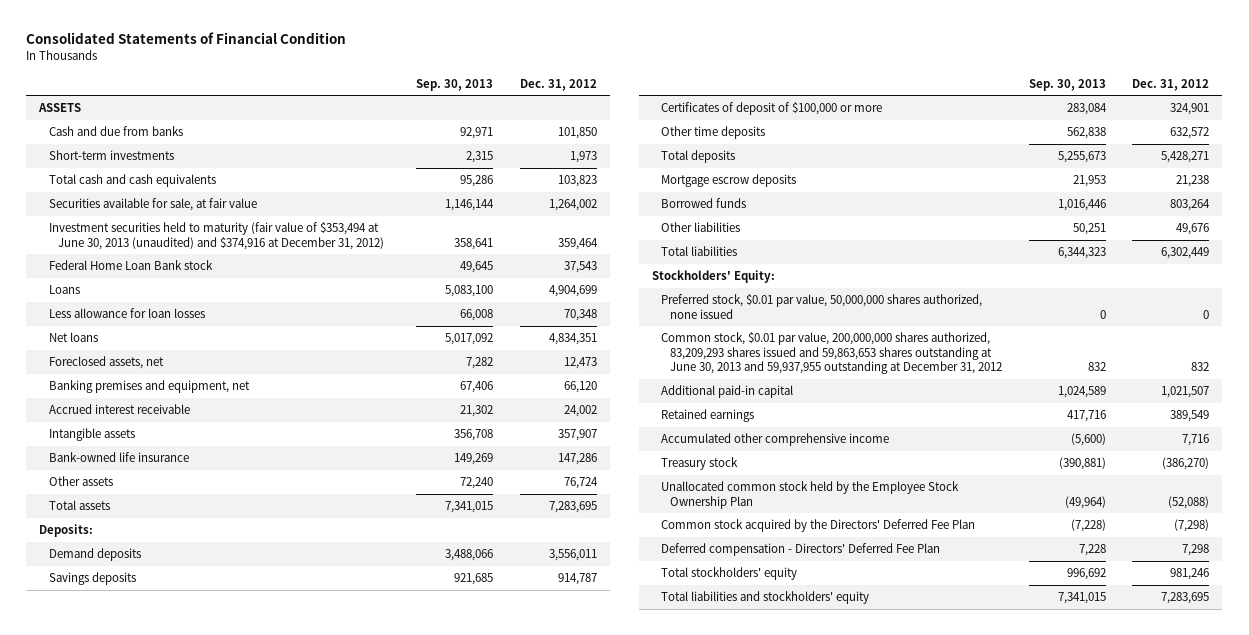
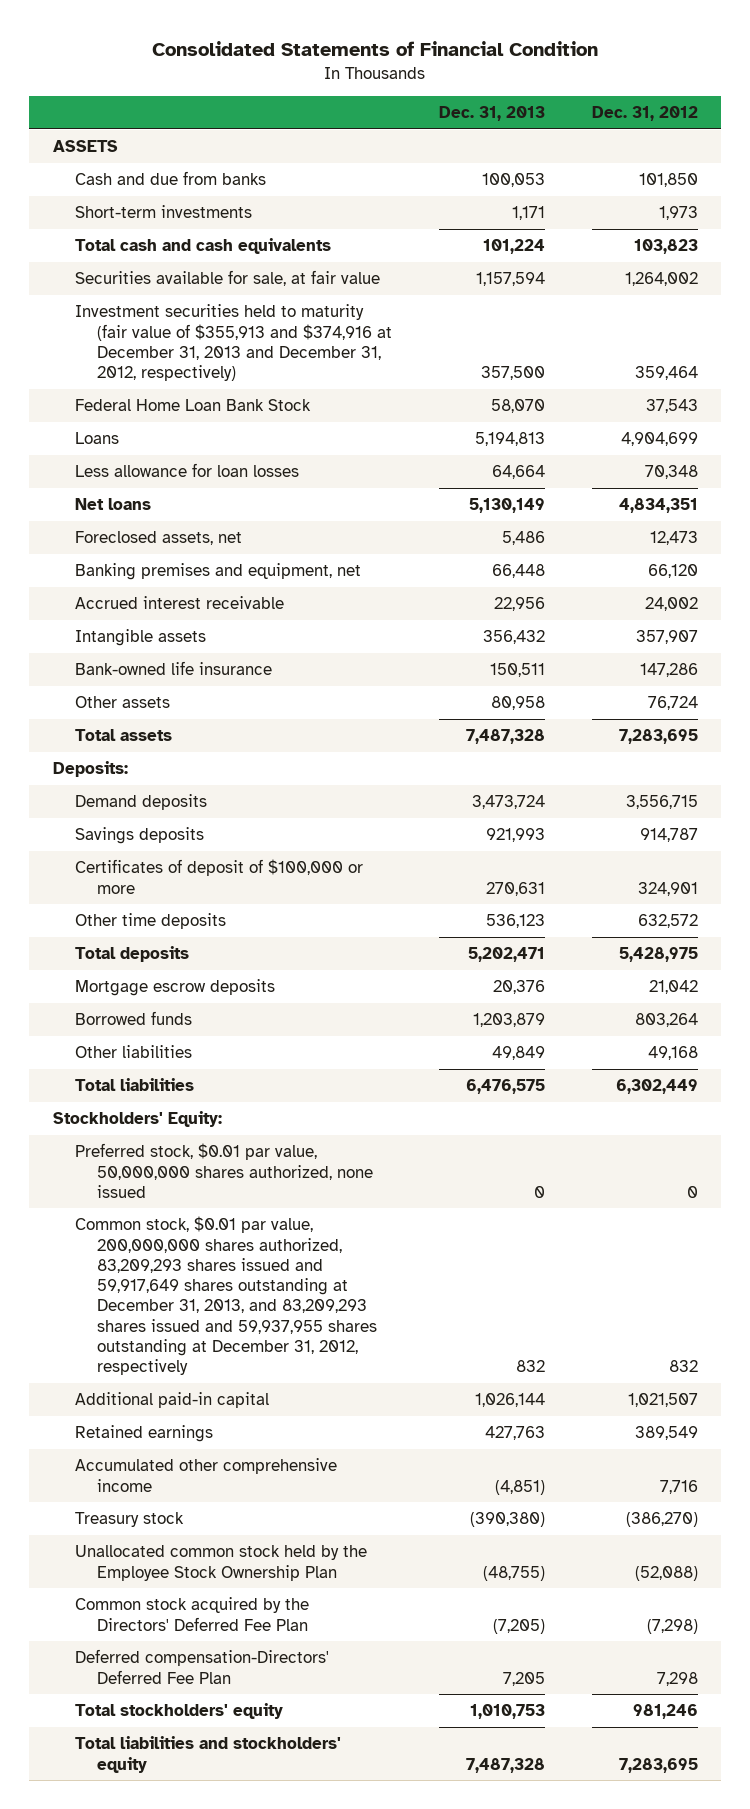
[416,78,494,91] Sep. 30, 2013 -> none
none -> [438,106,545,122] Dec. 31, 2013
[48,222,384,250] Investment securities held to maturity (fair value of $353,494 at June 30, 2013 (unaudited) and $374,916 at December 31, 2012) -> [74,304,393,382] Investment securities held to maturity (fair value of $355,913 and $374,916 at December 31, 2013 and December 31, 2012, respectively)
[48,260,213,271] Federal Home Loan Bank stock -> [74,399,311,412] Federal Home Loan Bank Stock
[548,549,597,562] 3,556,011 -> [625,795,698,810] 3,556,715
[1161,151,1210,164] 5,428,271 -> [618,947,698,963] 5,428,975
[1176,175,1210,188] 21,238 -> [648,980,698,995] 21,042
[1176,223,1210,236] 49,676 -> [647,1046,698,1061] 49,168
[661,332,1003,374] Common stock, $0.01 par value, 200,000,000 shares authorized, 83,209,293 shares issued and 59,863,653 shares outstanding at June 30, 2013 and 59,937,955 outstanding at December 31, 2012 -> [74,1216,378,1376] Common stock, $0.01 par value, 200,000,000 shares authorized, 83,209,293 shares issued and 59,917,649 shares outstanding at December 31, 2013, and 83,209,293 shares issued and 59,937,955 shares outstanding at December 31, 2012, respectively
[661,543,941,557] Deferred compensation - Directors' Deferred Fee Plan -> [74,1649,329,1684] Deferred compensation-Directors' Deferred Fee Plan

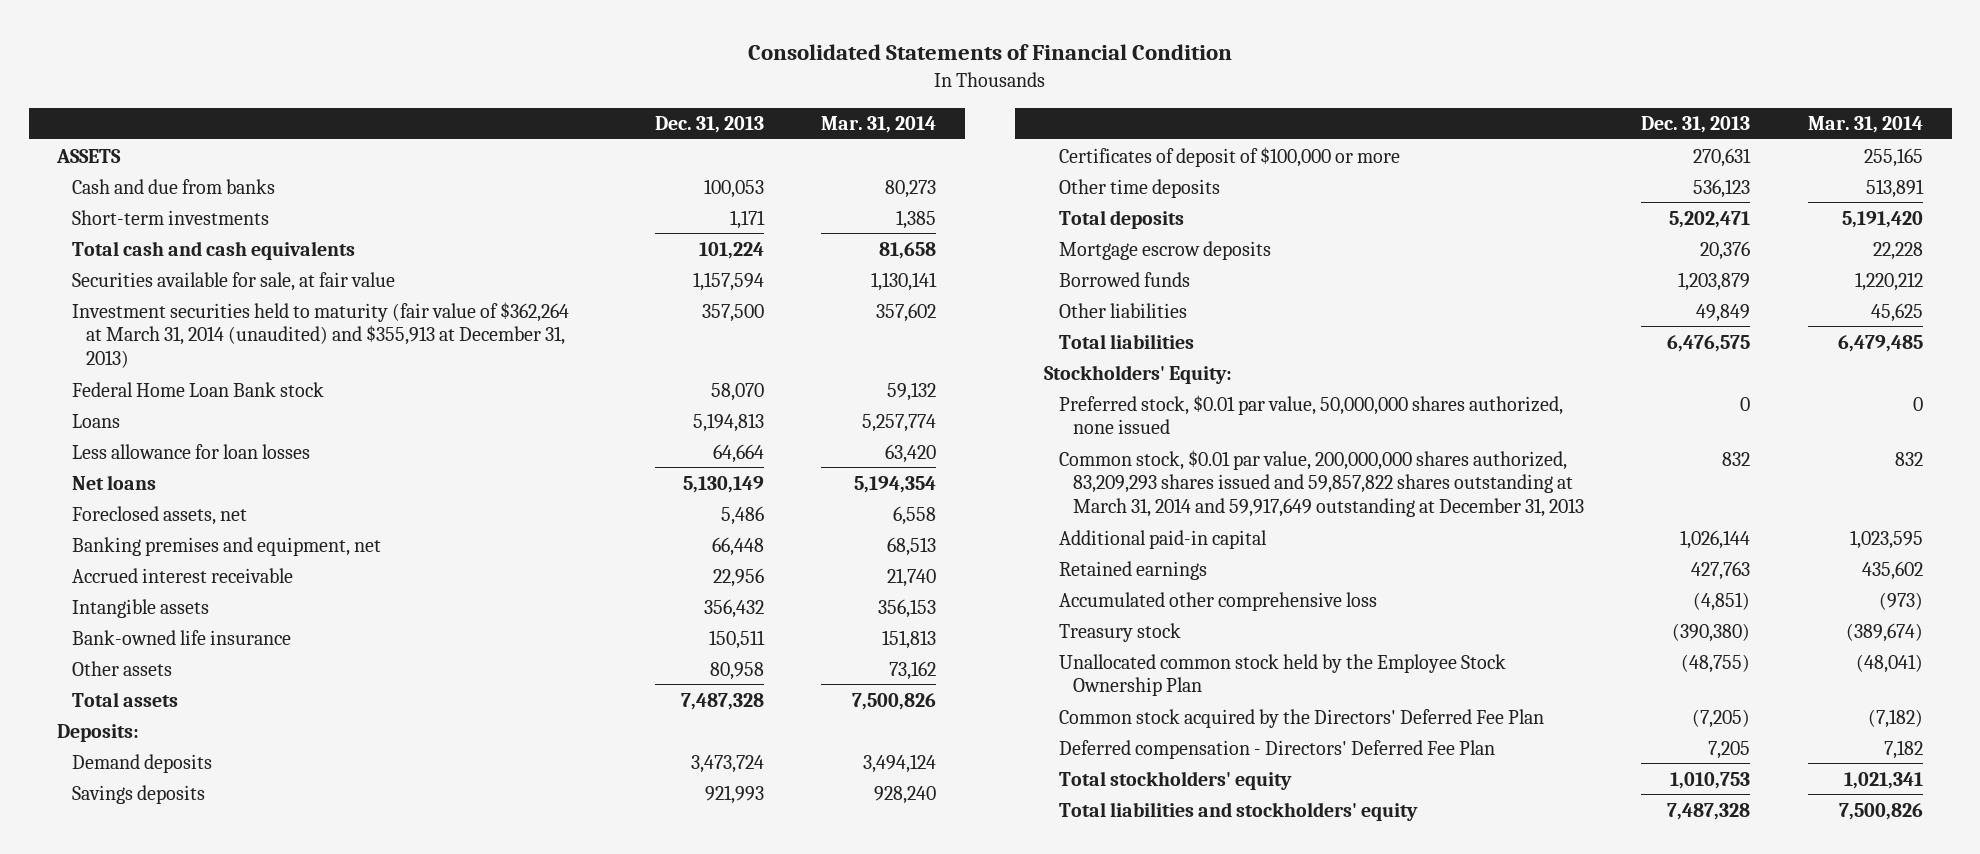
[591,106,698,122] Dec. 31, 2012 -> none
none -> [821,116,937,134] Mar. 31, 2014
[74,304,393,382] Investment securities held to maturity (fair value of $355,913 and $374,916 at December 31, 2013 and December 31, 2012, respectively) -> [71,301,569,368] Investment securities held to maturity (fair value of $362,264 at March 31, 2014 (unaudited) and $355,913 at December 31, 2013)
[74,399,311,412] Federal Home Loan Bank Stock -> [71,381,324,397] Federal Home Loan Bank stock
[74,1216,378,1376] Common stock, $0.01 par value, 200,000,000 shares authorized, 83,209,293 shares issued and 59,917,649 shares outstanding at December 31, 2013, and 83,209,293 shares issued and 59,937,955 shares outstanding at December 31, 2012, respectively -> [1058,449,1584,517] Common stock, $0.01 par value, 200,000,000 shares authorized, 83,209,293 shares issued and 59,857,822 shares outstanding at March 31, 2014 and 59,917,649 outstanding at December 31, 2013
[74,1458,337,1492] Accumulated other comprehensive income -> [1058,591,1377,611] Accumulated other comprehensive loss
[74,1649,329,1684] Deferred compensation-Directors' Deferred Fee Plan -> [1058,739,1495,759] Deferred compensation - Directors' Deferred Fee Plan

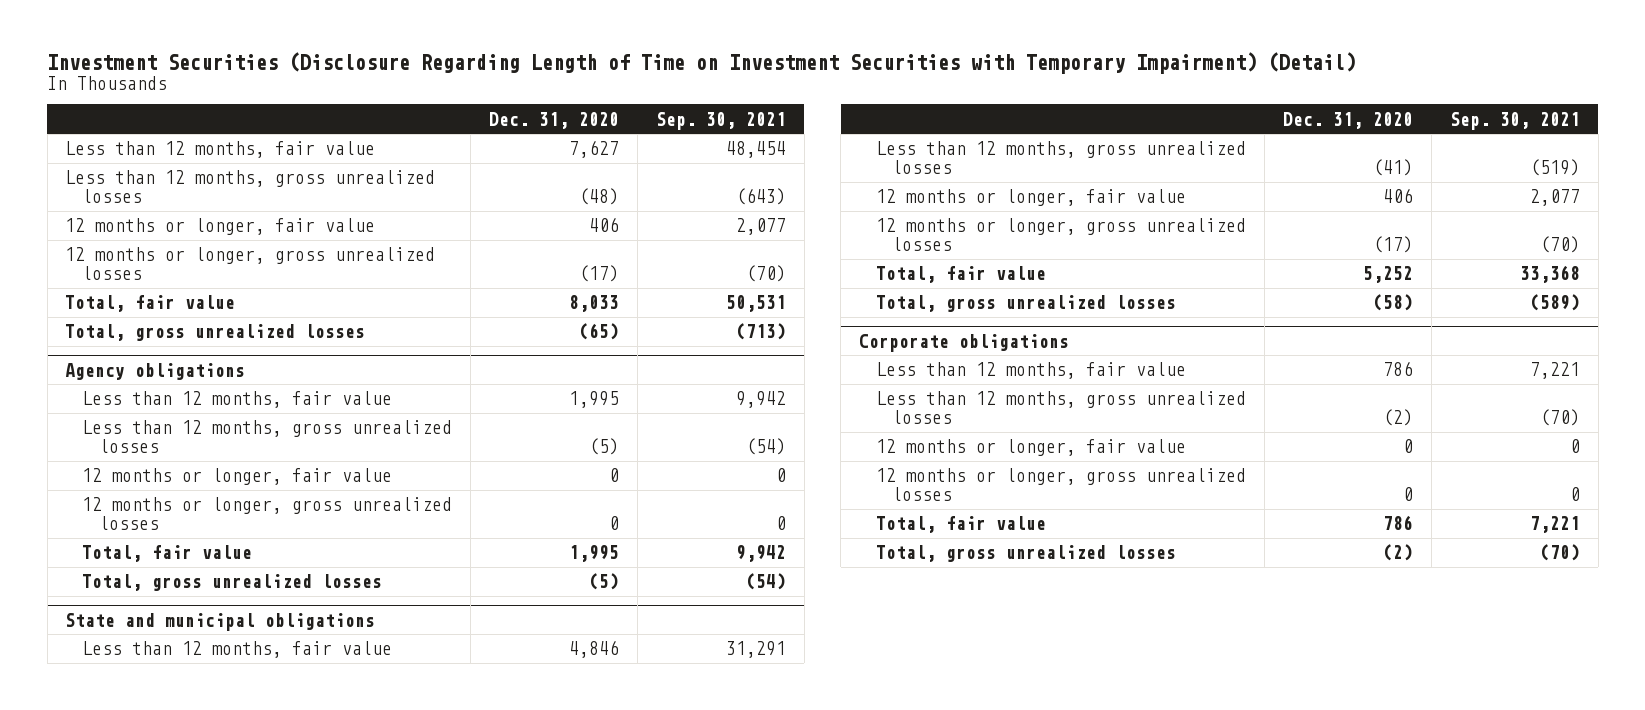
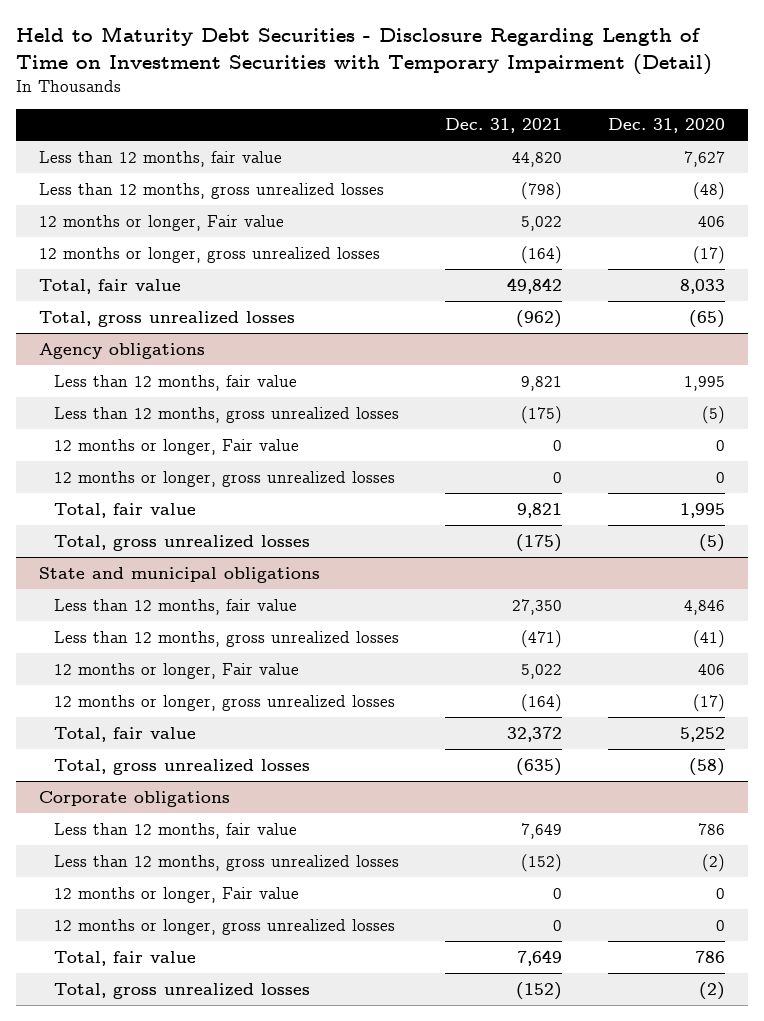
[47,51,1357,74] Investment Securities (Disclosure Regarding Length of Time on Investment Securities with Temporary Impairment) (Detail) -> [16,26,713,75] Held to Maturity Debt Securities - Disclosure Regarding Length of Time on Investment Securities with Temporary Impairment (Detail)
[655,111,786,130] Sep. 30, 2021 -> none
none -> [445,118,563,134] Dec. 31, 2021
[65,218,376,236] 12 months or longer, fair value -> [39,214,285,231] 12 months or longer, Fair value
[82,468,393,486] 12 months or longer, fair value -> [53,438,299,455] 12 months or longer, Fair value
[875,189,1186,207] 12 months or longer, fair value -> [53,662,299,679] 12 months or longer, Fair value
[875,439,1186,457] 12 months or longer, fair value -> [53,886,299,903] 12 months or longer, Fair value

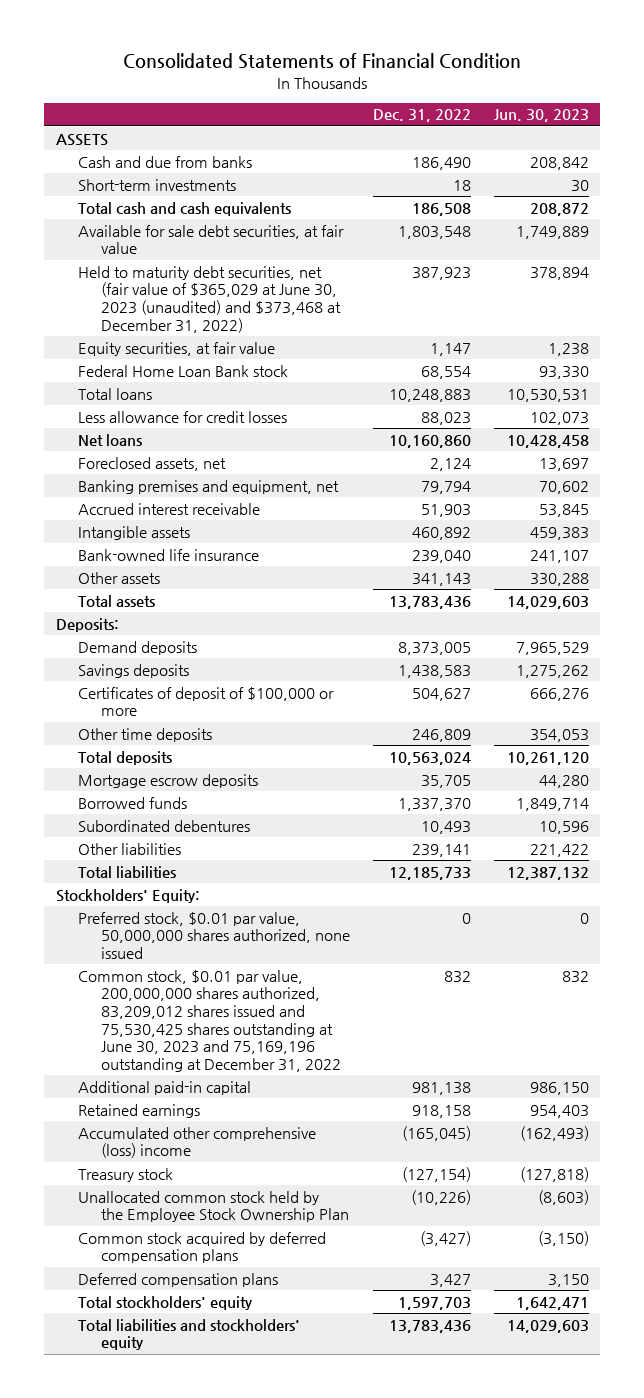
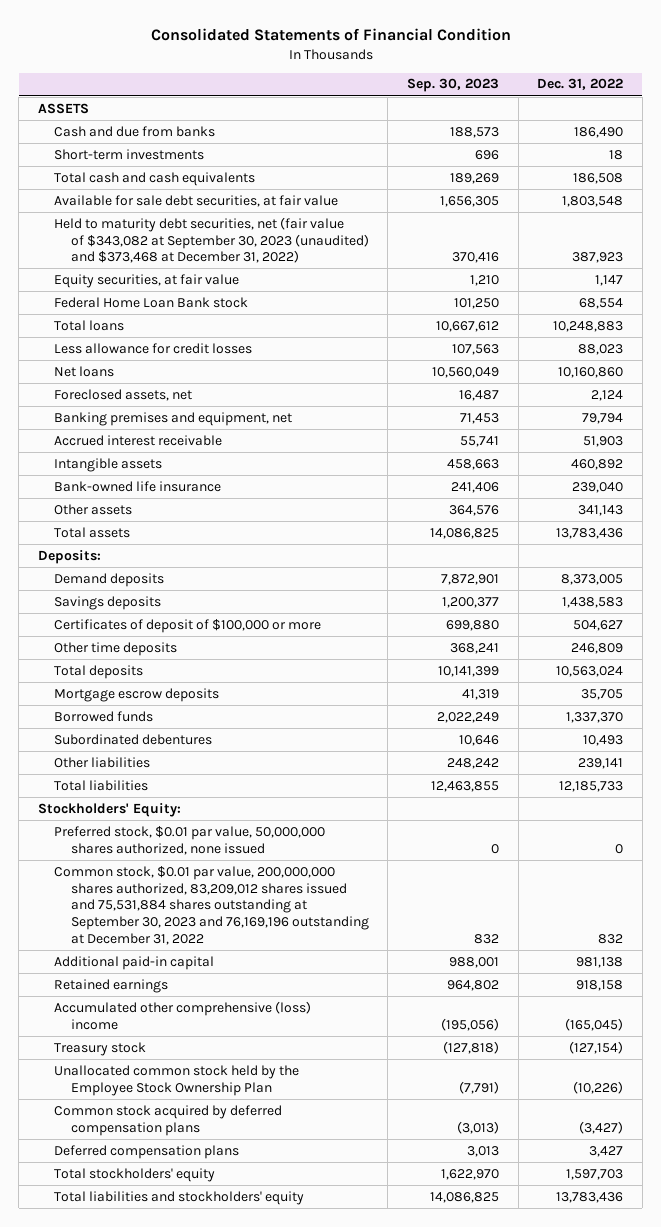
[493,109,589,123] Jun. 30, 2023 -> none
none -> [406,78,499,93] Sep. 30, 2023
[78,265,342,333] Held to maturity debt securities, net (fair value of $365,029 at June 30, 2023 (unaudited) and $373,468 at December 31, 2022) -> [54,216,369,264] Held to maturity debt securities, net (fair value of $343,082 at September 30, 2023 (unaudited) and $373,468 at December 31, 2022)
[78,969,342,1072] Common stock, $0.01 par value, 200,000,000 shares authorized, 83,209,012 shares issued and 75,530,425 shares outstanding at June 30, 2023 and 75,169,196 outstanding at December 31, 2022 -> [54,865,369,945] Common stock, $0.01 par value, 200,000,000 shares authorized, 83,209,012 shares issued and 75,531,884 shares outstanding at September 30, 2023 and 76,169,196 outstanding at December 31, 2022

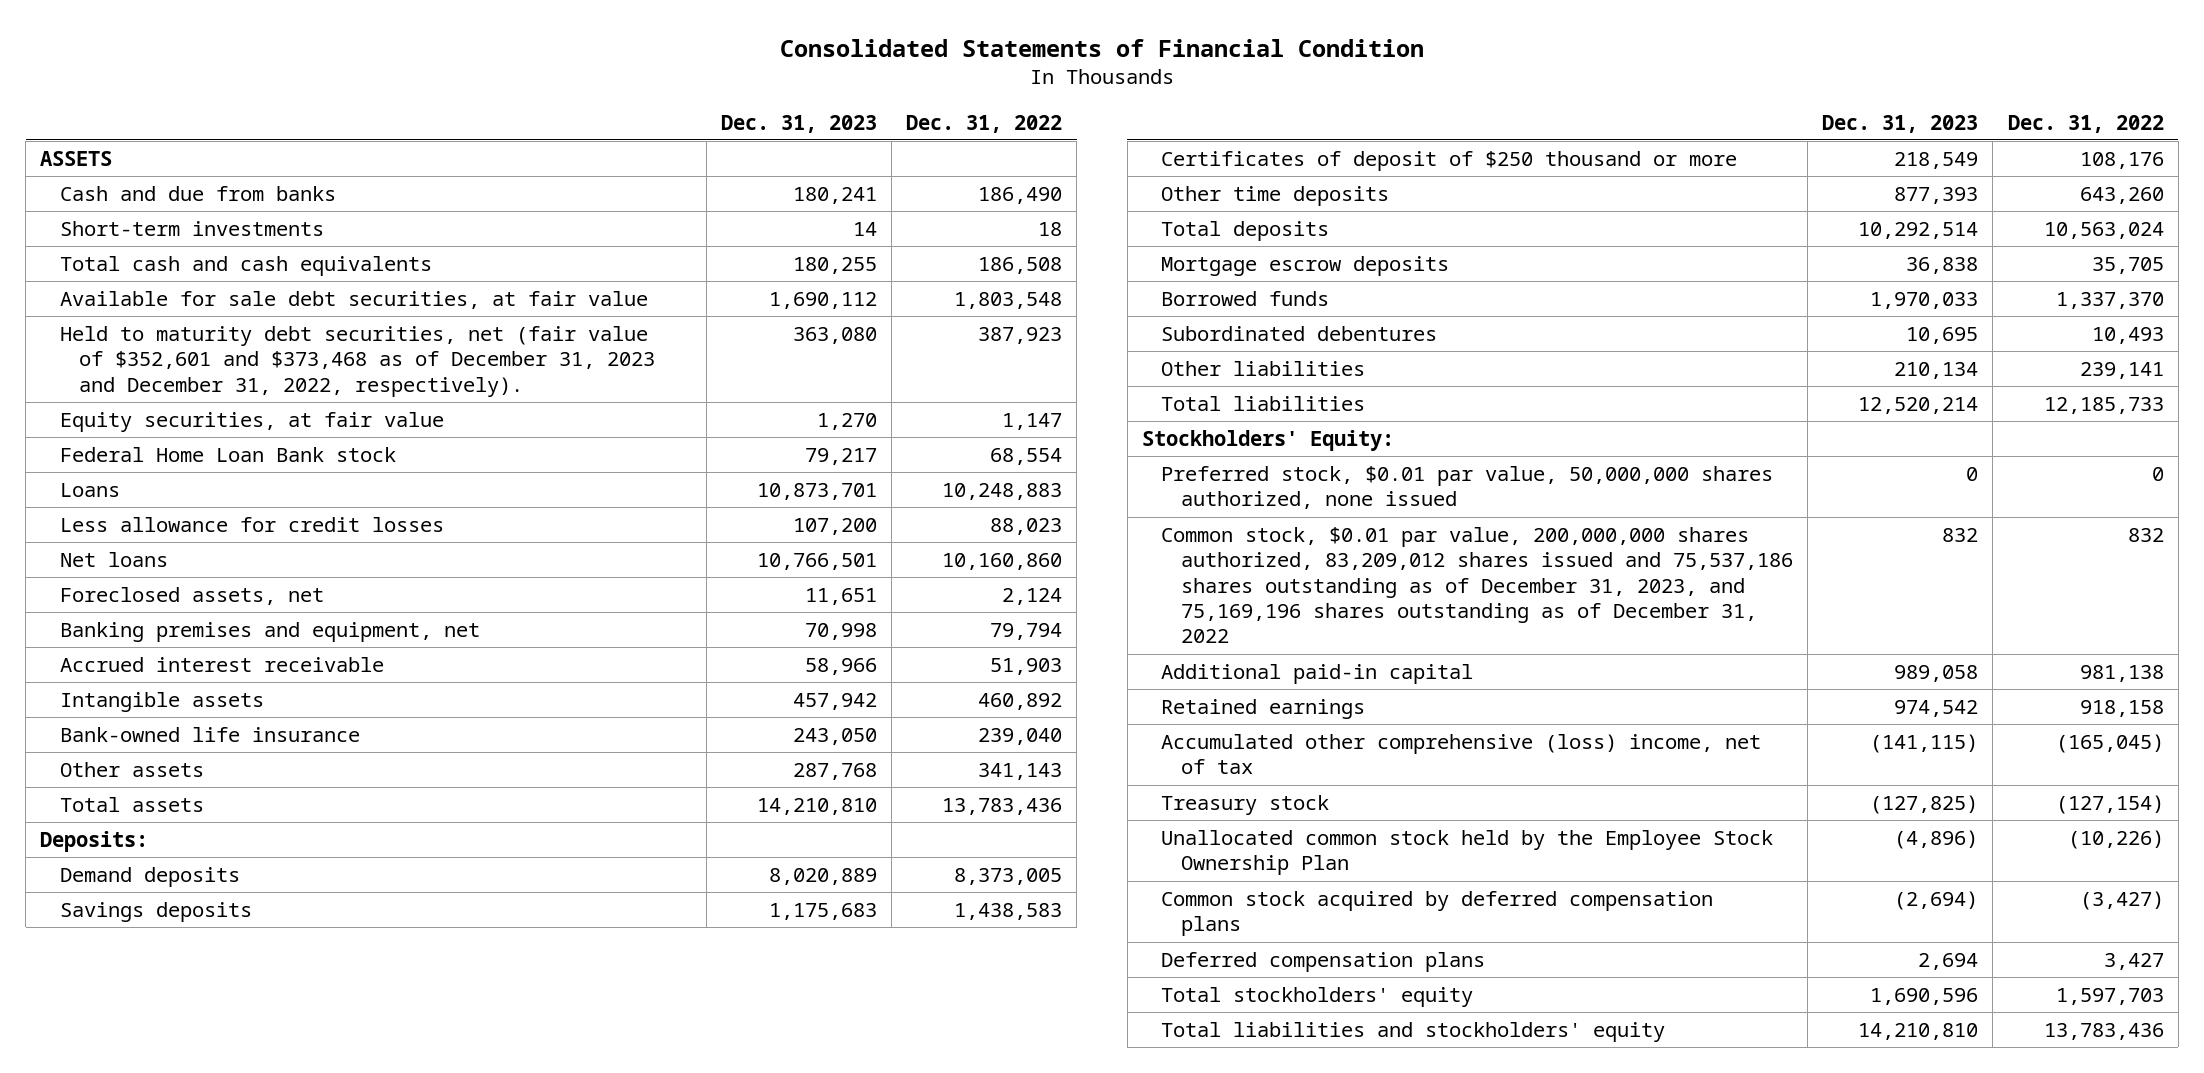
[406,78,499,93] Sep. 30, 2023 -> none
none -> [720,114,877,133] Dec. 31, 2023
[54,216,369,264] Held to maturity debt securities, net (fair value of $343,082 at September 30, 2023 (unaudited) and $373,468 at December 31, 2022) -> [59,325,656,397] Held to maturity debt securities, net (fair value of $352,601 and $373,468 as of December 31, 2023 and December 31, 2022, respectively).
[54,319,125,331] Total loans -> [59,482,120,497] Loans
[54,618,322,633] Certificates of deposit of $100,000 or more -> [1161,150,1738,171] Certificates of deposit of $250 thousand or more
[573,619,624,631] 504,627 -> [2079,151,2164,169] 108,176
[571,642,624,654] 246,809 -> [2079,186,2164,204] 643,260
[54,865,369,945] Common stock, $0.01 par value, 200,000,000 shares authorized, 83,209,012 shares issued and 75,531,884 shares outstanding at September 30, 2023 and 76,169,196 outstanding at December 31, 2022 -> [1161,526,1794,644] Common stock, $0.01 par value, 200,000,000 shares authorized, 83,209,012 shares issued and 75,537,186 shares outstanding as of December 31, 2023, and 75,169,196 shares outstanding as of December 31, 2022
[54,1000,312,1030] Accumulated other comprehensive (loss) income -> [1161,733,1762,775] Accumulated other comprehensive (loss) income, net of tax

